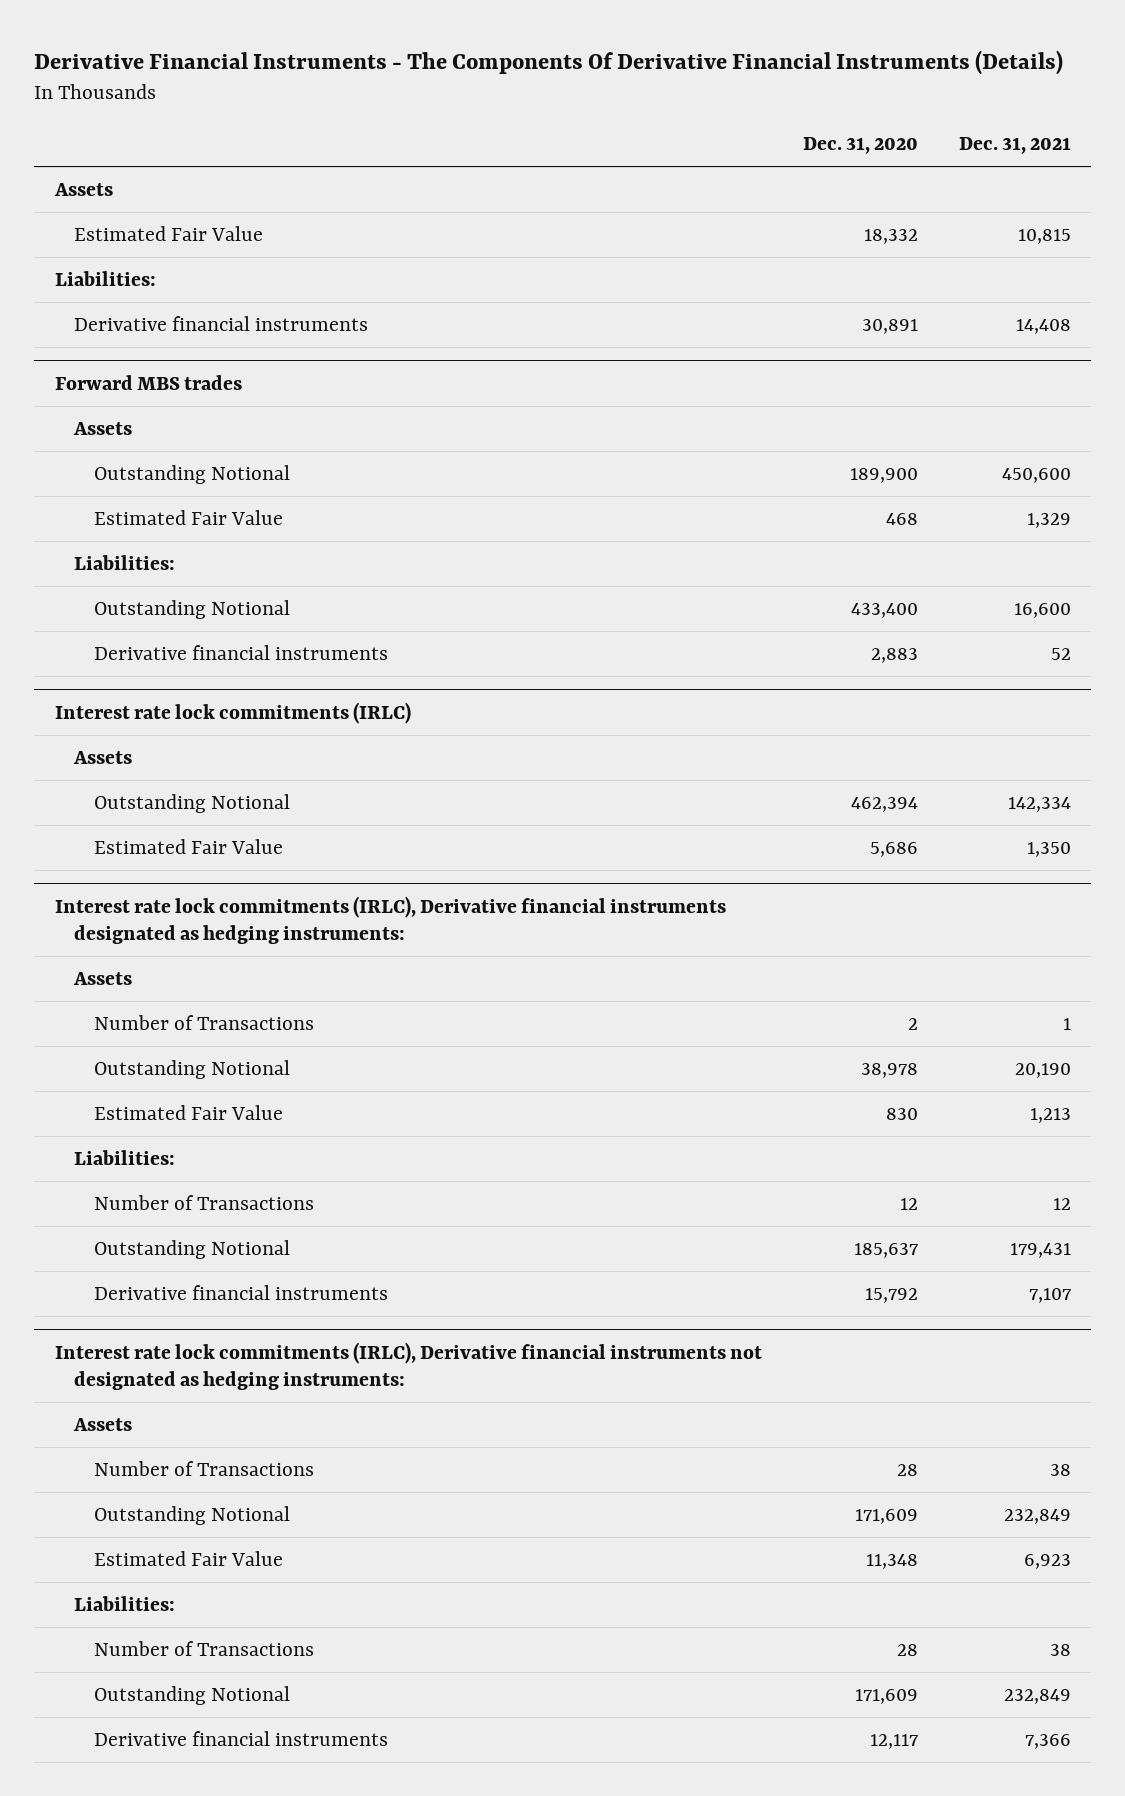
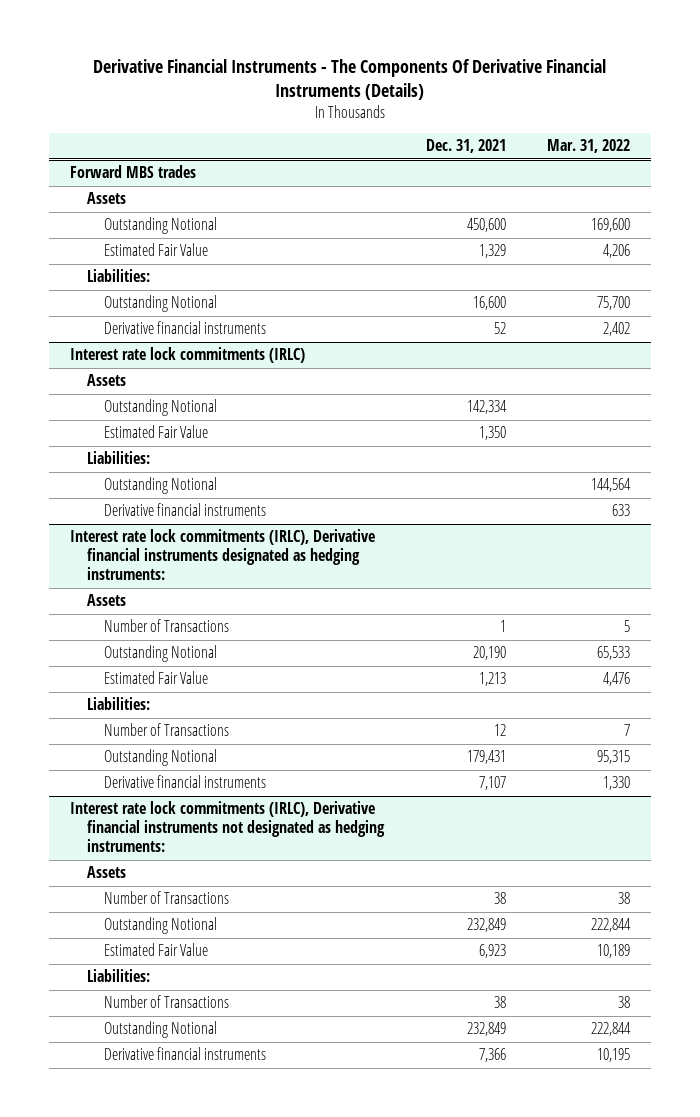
[802,137,918,155] Dec. 31, 2020 -> none
none -> [547,139,631,154] Mar. 31, 2022
[53,182,113,196] Assets -> none
[74,225,264,241] Estimated Fair Value -> none
[54,270,156,286] Liabilities: -> none
[74,315,369,331] Derivative financial instruments -> none
none -> [86,451,150,465] Liabilities:
none -> [104,477,218,495] Outstanding Notional
none -> [104,503,267,517] Derivative financial instruments

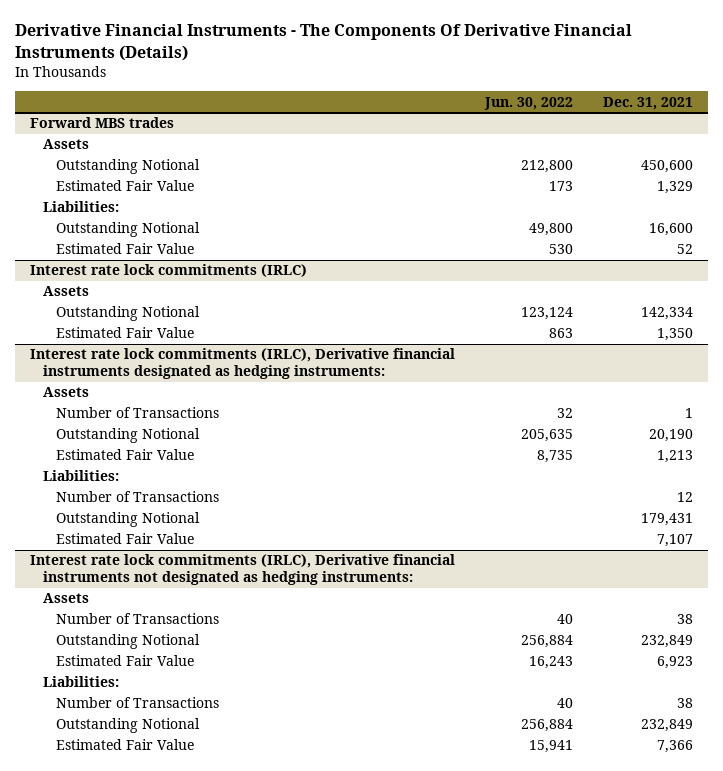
[547,139,631,154] Mar. 31, 2022 -> none
none -> [483,96,573,110] Jun. 30, 2022
[104,321,267,335] Derivative financial instruments -> [55,243,194,255] Estimated Fair Value
[86,451,150,465] Liabilities: -> none
[104,477,218,495] Outstanding Notional -> none
[104,503,267,517] Derivative financial instruments -> none
[104,775,267,789] Derivative financial instruments -> [55,533,194,545] Estimated Fair Value
[104,1047,267,1061] Derivative financial instruments -> [55,739,194,751] Estimated Fair Value

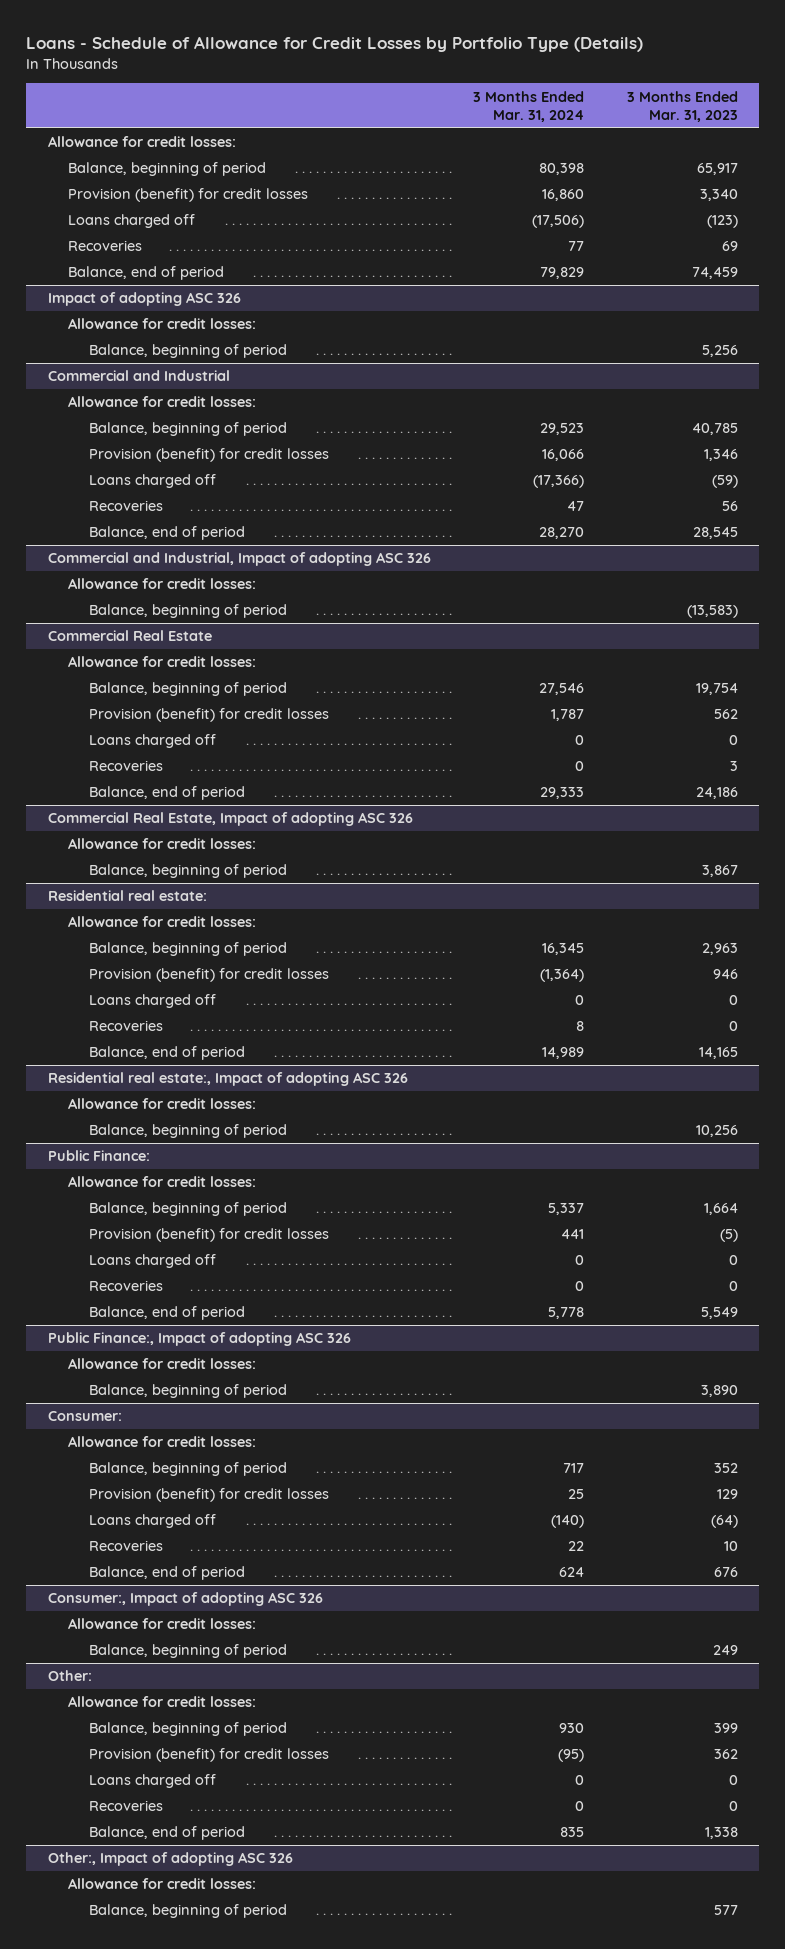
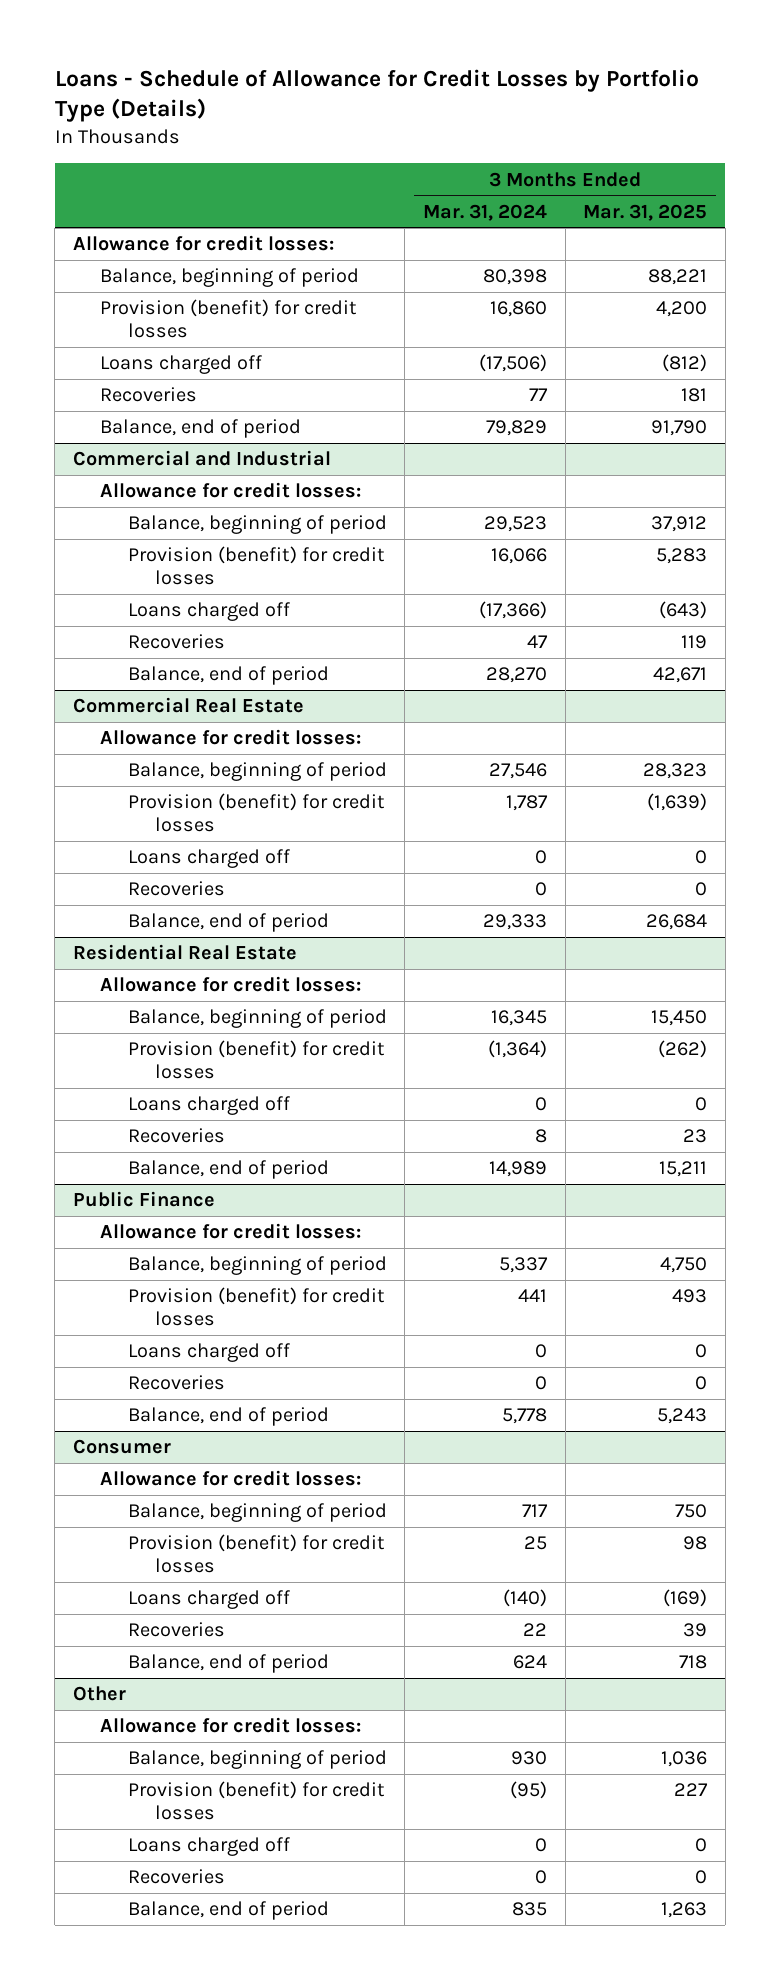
[626,90,738,123] 3 Months Ended Mar. 31, 2023 -> none
none -> [583,203,708,221] Mar. 31, 2025
[47,292,241,307] Impact of adopting ASC 326 -> none
[68,318,257,330] Allowance for credit losses: -> none
[89,344,288,359] Balance, beginning of period -> none
[47,552,431,567] Commercial and Industrial, Impact of adopting ASC 326 -> none
[68,578,257,590] Allowance for credit losses: -> none
[89,604,288,619] Balance, beginning of period -> none
[47,812,413,827] Commercial Real Estate, Impact of adopting ASC 326 -> none
[68,838,257,850] Allowance for credit losses: -> none
[89,864,288,879] Balance, beginning of period -> none
[47,890,207,902] Residential real estate: -> [72,944,297,961] Residential Real Estate
[47,1072,408,1087] Residential real estate:, Impact of adopting ASC 326 -> none
[68,1098,257,1110] Allowance for credit losses: -> none
[89,1124,288,1139] Balance, beginning of period -> none
[47,1150,150,1162] Public Finance: -> [72,1191,215,1208] Public Finance
[47,1332,351,1347] Public Finance:, Impact of adopting ASC 326 -> none
[68,1358,257,1370] Allowance for credit losses: -> none
[89,1384,288,1399] Balance, beginning of period -> none
[47,1411,122,1422] Consumer: -> [72,1439,171,1455] Consumer
[47,1592,323,1607] Consumer:, Impact of adopting ASC 326 -> none
[68,1618,257,1630] Allowance for credit losses: -> none
[89,1644,288,1659] Balance, beginning of period -> none
[47,1670,92,1682] Other: -> [72,1686,126,1702] Other
[47,1852,293,1867] Other:, Impact of adopting ASC 326 -> none
[68,1878,257,1890] Allowance for credit losses: -> none
[89,1904,288,1919] Balance, beginning of period -> none

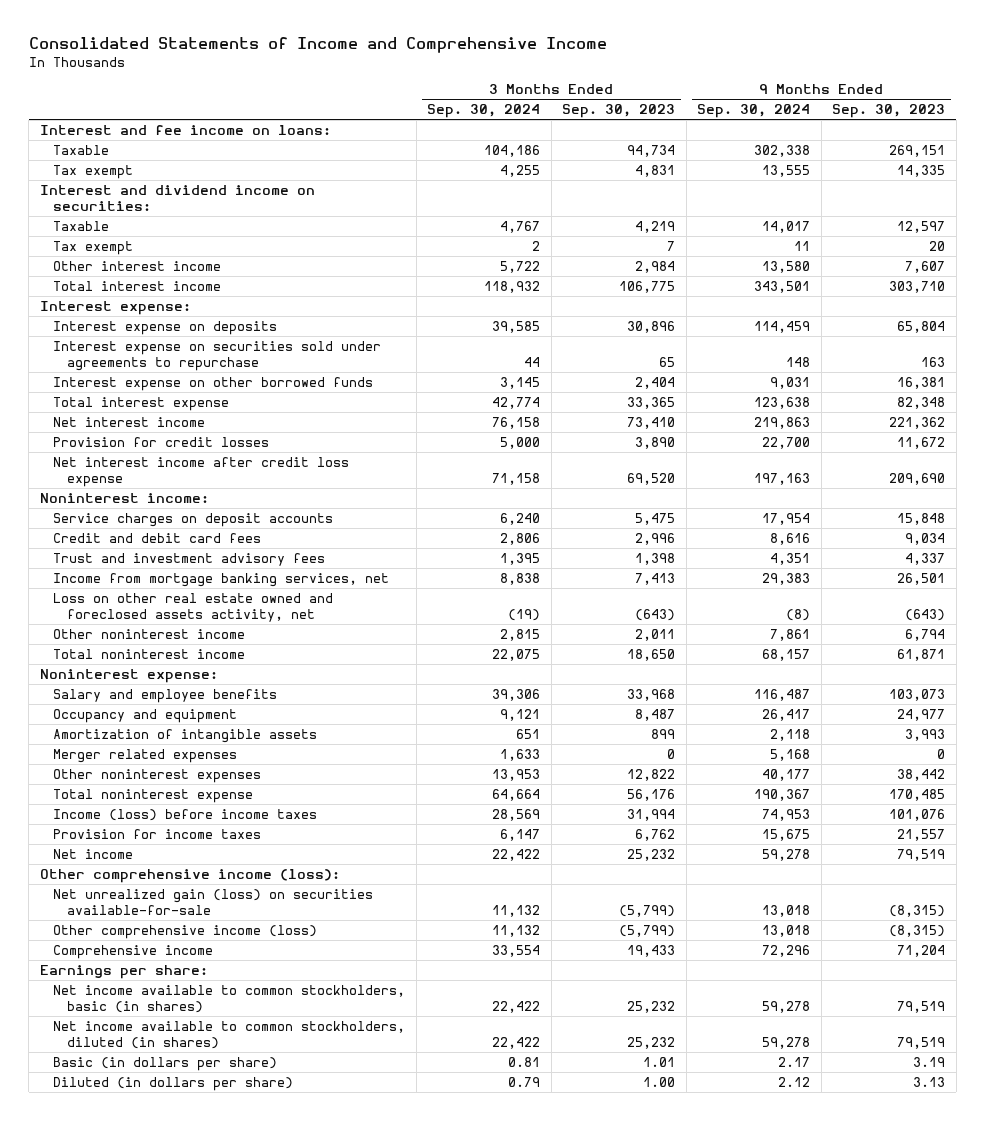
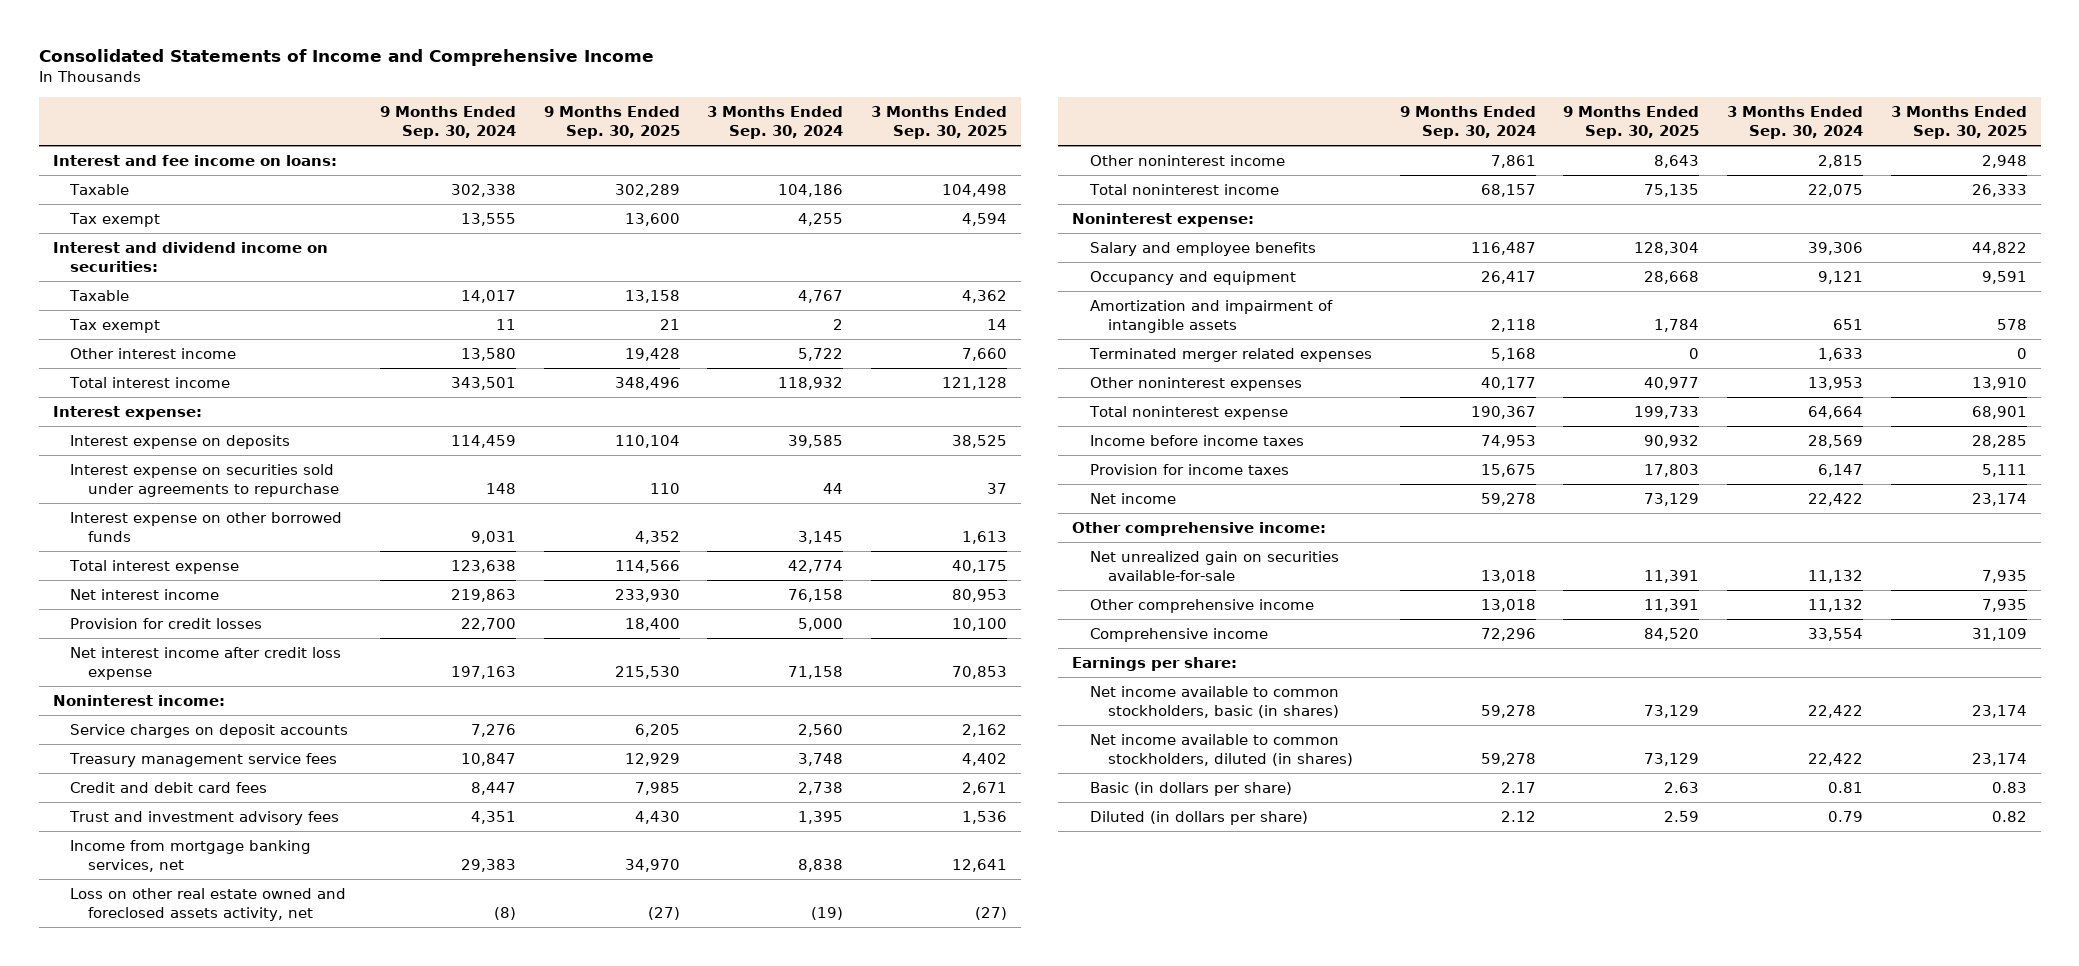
[562,104,676,119] Sep. 30, 2023 -> none
[832,104,946,119] Sep. 30, 2023 -> none
none -> [543,105,680,140] 9 Months Ended Sep. 30, 2025
none -> [871,105,1008,140] 3 Months Ended Sep. 30, 2025
[500,512,541,525] 6,240 -> [798,723,844,737] 2,560
[762,512,811,525] 17,954 -> [471,723,517,737] 7,276
none -> [69,752,338,767] Treasury management service fees
[500,532,541,545] 2,806 -> [798,781,844,795] 2,738
[770,532,811,545] 8,616 -> [471,781,517,795] 8,447
[53,728,318,743] Amortization of intangible assets -> [1090,299,1334,334] Amortization and impairment of intangible assets
[53,748,238,763] Merger related expenses -> [1089,347,1373,362] Terminated merger related expenses
[53,808,318,821] Income (loss) before income taxes -> [1090,434,1305,446] Income before income taxes
[39,868,340,883] Other comprehensive income (loss): -> [1072,521,1327,536] Other comprehensive income:
[53,888,374,915] Net unrealized gain (loss) on securities available-for-sale -> [1090,550,1340,582] Net unrealized gain on securities available-for-sale
[53,924,318,939] Other comprehensive income (loss) -> [1090,598,1315,613] Other comprehensive income

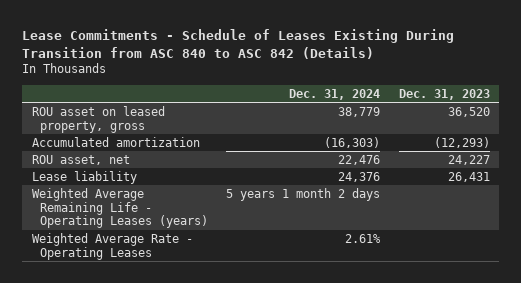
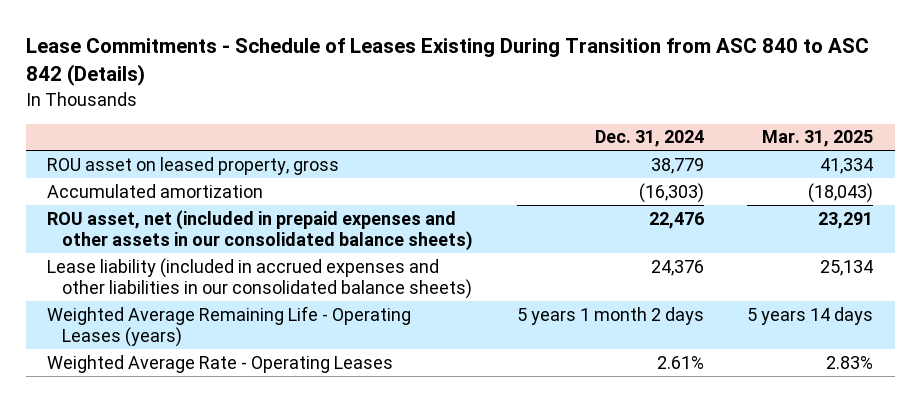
[398,88,490,100] Dec. 31, 2023 -> none
none -> [762,130,874,148] Mar. 31, 2025
[31,154,130,165] ROU asset, net -> [47,209,474,251] ROU asset, net (included in prepaid expenses and other assets in our consolidated balance sheets)
[31,170,137,184] Lease liability -> [47,257,473,299] Lease liability (included in accrued expenses and other liabilities in our consolidated balance sheets)

